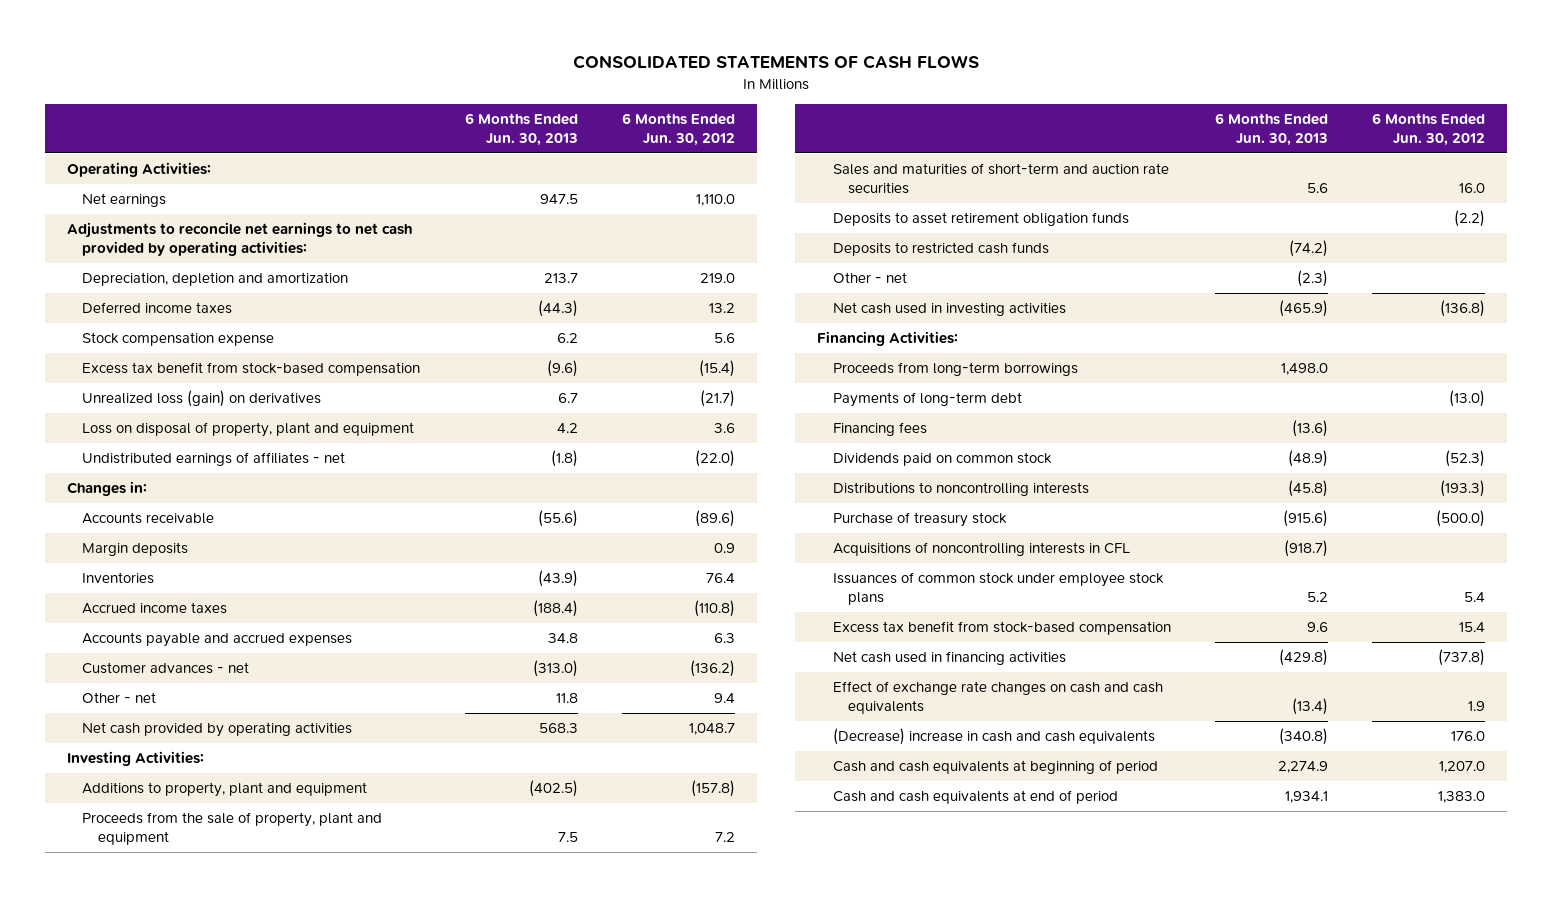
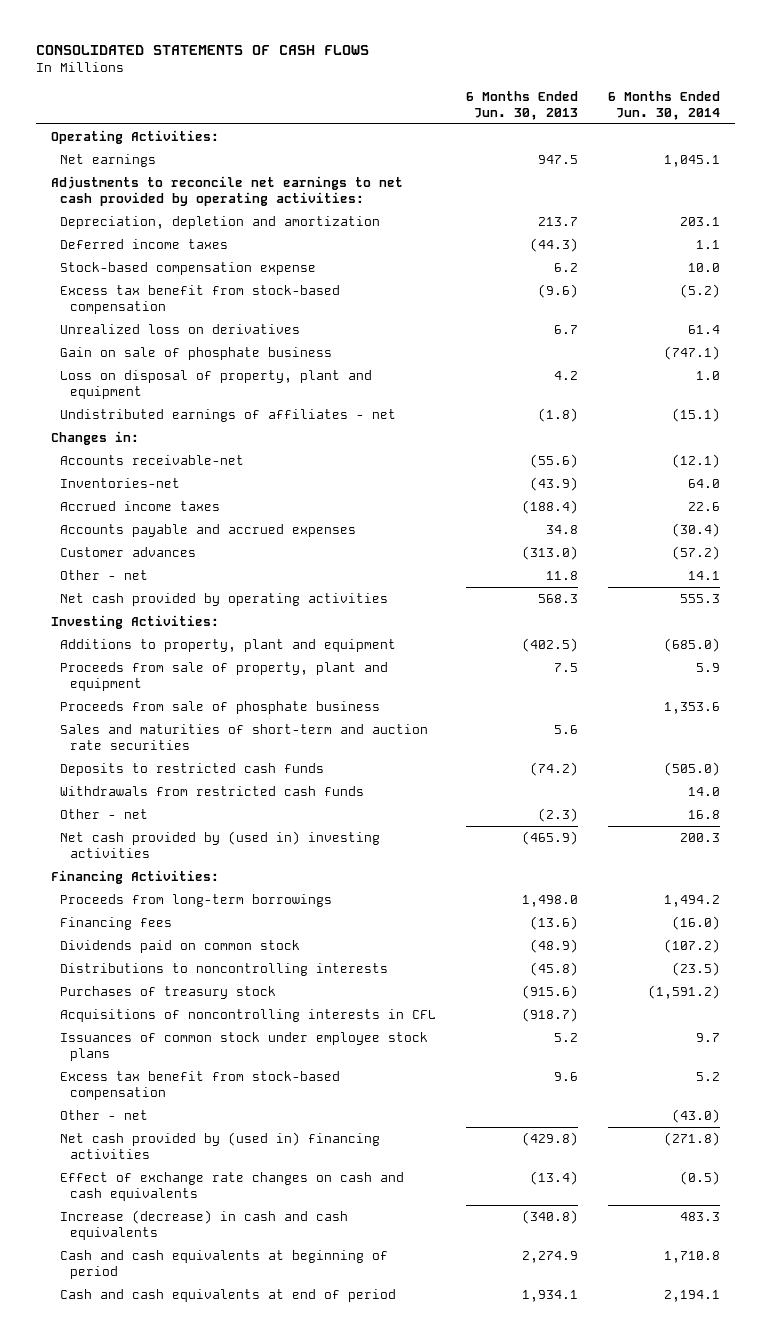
[621,112,735,146] 6 Months Ended Jun. 30, 2012 -> none
none -> [607,90,720,120] 6 Months Ended Jun. 30, 2014
[82,332,275,347] Stock compensation expense -> [60,261,317,275] Stock-based compensation expense
[82,390,322,408] Unrealized loss (gain) on derivatives -> [60,323,301,334] Unrealized loss on derivatives
none -> [60,346,333,360] Gain on sale of phosphate business
[82,542,189,557] Margin deposits -> none
[82,512,215,525] Accounts receivable -> [60,454,245,465] Accounts receivable-net
[82,572,155,585] Inventories -> [60,477,181,488] Inventories-net
[82,662,250,675] Customer advances - net -> [60,546,197,557] Customer advances
[82,812,383,845] Proceeds from the sale of property, plant and equipment -> [60,661,389,692] Proceeds from sale of property, plant and equipment
none -> [60,700,381,714] Proceeds from sale of phosphate business
[832,212,1129,227] Deposits to asset retirement obligation funds -> none
none -> [60,785,365,796] Withdrawals from restricted cash funds
[832,302,1066,317] Net cash used in investing activities -> [60,830,381,859] Net cash provided by (used in) investing activities
[832,392,1022,408] Payments of long-term debt -> none
[832,512,1007,528] Purchase of treasury stock -> [60,985,277,999] Purchases of treasury stock
none -> [60,1109,149,1120] Other - net
[832,651,1066,666] Net cash used in financing activities -> [60,1131,381,1160] Net cash provided by (used in) financing activities
[832,728,1155,746] (Decrease) increase in cash and cash equivalents -> [60,1209,349,1241] Increase (decrease) in cash and cash equivalents

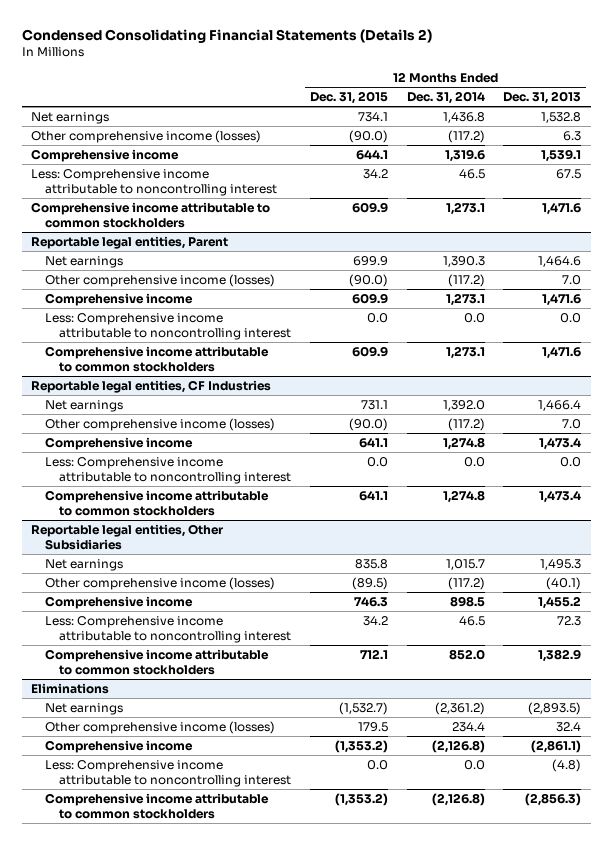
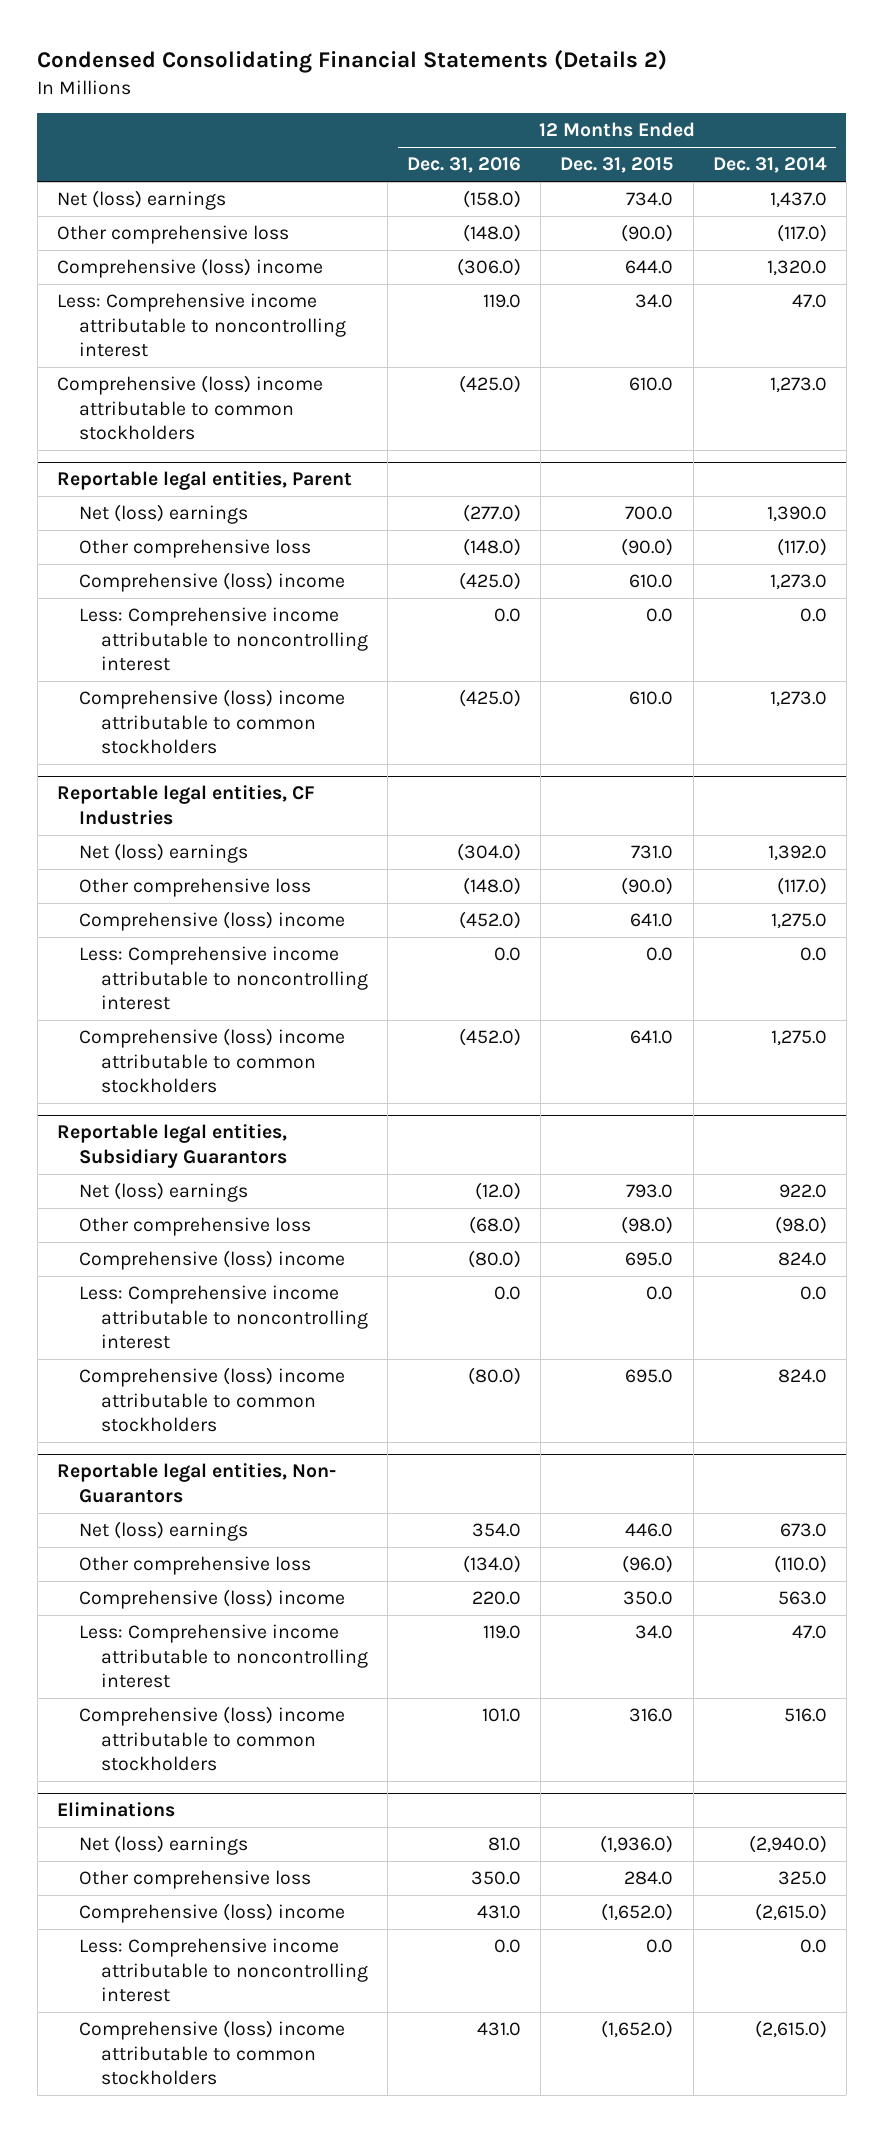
[503,90,582,104] Dec. 31, 2013 -> none
none -> [407,157,522,174] Dec. 31, 2016
[30,111,109,124] Net earnings -> [56,190,226,211] Net (loss) earnings
[357,111,388,122] 734.1 -> [626,192,674,207] 734.0
[442,111,485,123] 1,436.8 -> [769,192,827,209] 1,437.0
[30,129,261,143] Other comprehensive income (losses) -> [56,225,289,245] Other comprehensive loss
[447,129,485,143] (117.2) -> [776,224,827,243] (117.0)
[30,148,179,162] Comprehensive income -> [56,258,323,279] Comprehensive (loss) income
[355,149,388,160] 644.1 -> [625,260,674,275] 644.0
[444,148,485,162] 1,319.6 -> [766,260,827,277] 1,320.0
[362,168,388,179] 34.2 -> [635,294,674,309] 34.0
[458,168,485,179] 46.5 -> [791,294,827,309] 47.0
[30,201,270,228] Comprehensive income attributable to common stockholders -> [56,375,323,440] Comprehensive (loss) income attributable to common stockholders
[351,201,388,213] 609.9 -> [629,377,674,392] 610.0
[445,201,485,215] 1,273.1 -> [769,377,827,394] 1,273.0
[45,255,124,268] Net earnings -> [79,504,249,525] Net (loss) earnings
[352,255,388,266] 699.9 -> [625,506,674,521] 700.0
[442,255,485,267] 1,390.3 -> [766,506,827,523] 1,390.0
[45,273,276,287] Other comprehensive income (losses) -> [79,539,312,559] Other comprehensive loss
[447,273,485,287] (117.2) -> [776,538,827,557] (117.0)
[45,292,194,306] Comprehensive income -> [79,572,346,593] Comprehensive (loss) income
[351,292,388,304] 609.9 -> [629,574,674,589] 610.0
[445,292,485,306] 1,273.1 -> [769,574,827,591] 1,273.0
[45,345,270,372] Comprehensive income attributable to common stockholders -> [79,689,346,754] Comprehensive (loss) income attributable to common stockholders
[351,345,388,357] 609.9 -> [629,691,674,706] 610.0
[445,345,485,359] 1,273.1 -> [769,691,827,708] 1,273.0
[45,399,124,412] Net earnings -> [79,843,249,864] Net (loss) earnings
[360,399,388,410] 731.1 -> [631,845,674,860] 731.0
[45,417,276,431] Other comprehensive income (losses) -> [79,878,312,898] Other comprehensive loss
[447,417,485,431] (117.2) -> [776,877,827,896] (117.0)
[45,436,194,450] Comprehensive income -> [79,911,346,932] Comprehensive (loss) income
[358,437,388,448] 641.1 -> [630,913,674,928] 641.0
[442,436,485,450] 1,274.8 -> [770,913,827,930] 1,275.0
[30,523,223,550] Reportable legal entities, Other Subsidiaries -> none
[45,489,270,516] Comprehensive income attributable to common stockholders -> [79,1028,346,1093] Comprehensive (loss) income attributable to common stockholders
[358,490,388,501] 641.1 -> [630,1030,674,1045] 641.0
[442,489,485,503] 1,274.8 -> [770,1030,827,1047] 1,275.0
none -> [56,1124,288,1168] Reportable legal entities, Subsidiary Guarantors
[45,558,124,571] Net earnings -> [79,1182,249,1203] Net (loss) earnings
[354,558,388,569] 835.8 -> [626,1184,674,1199] 793.0
[445,558,485,570] 1,015.7 -> [778,1184,827,1199] 922.0
[45,576,276,590] Other comprehensive income (losses) -> [79,1217,312,1237] Other comprehensive loss
[351,576,388,590] (89.5) -> [621,1216,674,1235] (98.0)
[447,576,485,590] (117.2) -> [774,1216,827,1235] (98.0)
[45,595,194,609] Comprehensive income -> [79,1250,346,1271] Comprehensive (loss) income
[353,596,388,607] 746.3 -> [625,1252,674,1267] 695.0
[449,595,485,607] 898.5 -> [777,1252,827,1267] 824.0
[362,615,388,626] 34.2 -> [646,1286,674,1301] 0.0
[458,615,485,626] 46.5 -> [799,1286,827,1301] 0.0
[45,648,270,675] Comprehensive income attributable to common stockholders -> [79,1367,346,1432] Comprehensive (loss) income attributable to common stockholders
[359,648,388,659] 712.1 -> [625,1369,674,1384] 695.0
[448,648,485,660] 852.0 -> [777,1369,827,1384] 824.0
none -> [56,1463,336,1503] Reportable legal entities, Non- Guarantors
none -> [79,1521,249,1542] Net (loss) earnings
none -> [79,1556,312,1576] Other comprehensive loss
none -> [79,1589,346,1610] Comprehensive (loss) income
none -> [79,1624,369,1688] Less: Comprehensive income attributable to noncontrolling interest
none -> [79,1706,346,1771] Comprehensive (loss) income attributable to common stockholders
[45,702,124,715] Net earnings -> [79,1835,249,1856] Net (loss) earnings
[338,701,388,715] (1,532.7) -> [600,1835,674,1854] (1,936.0)
[434,701,485,715] (2,361.2) -> [748,1835,827,1854] (2,940.0)
[45,720,276,734] Other comprehensive income (losses) -> [79,1870,312,1890] Other comprehensive loss
[357,721,388,732] 179.5 -> [624,1871,674,1886] 284.0
[451,721,485,732] 234.4 -> [777,1871,827,1886] 325.0
[45,739,194,753] Comprehensive income -> [79,1903,346,1924] Comprehensive (loss) income
[334,739,388,753] (1,353.2) -> [601,1903,674,1922] (1,652.0)
[431,739,485,753] (2,126.8) -> [754,1903,827,1922] (2,615.0)
[45,792,270,819] Comprehensive income attributable to common stockholders -> [79,2020,346,2085] Comprehensive (loss) income attributable to common stockholders
[334,792,388,806] (1,353.2) -> [601,2020,674,2039] (1,652.0)
[431,792,485,806] (2,126.8) -> [754,2020,827,2039] (2,615.0)

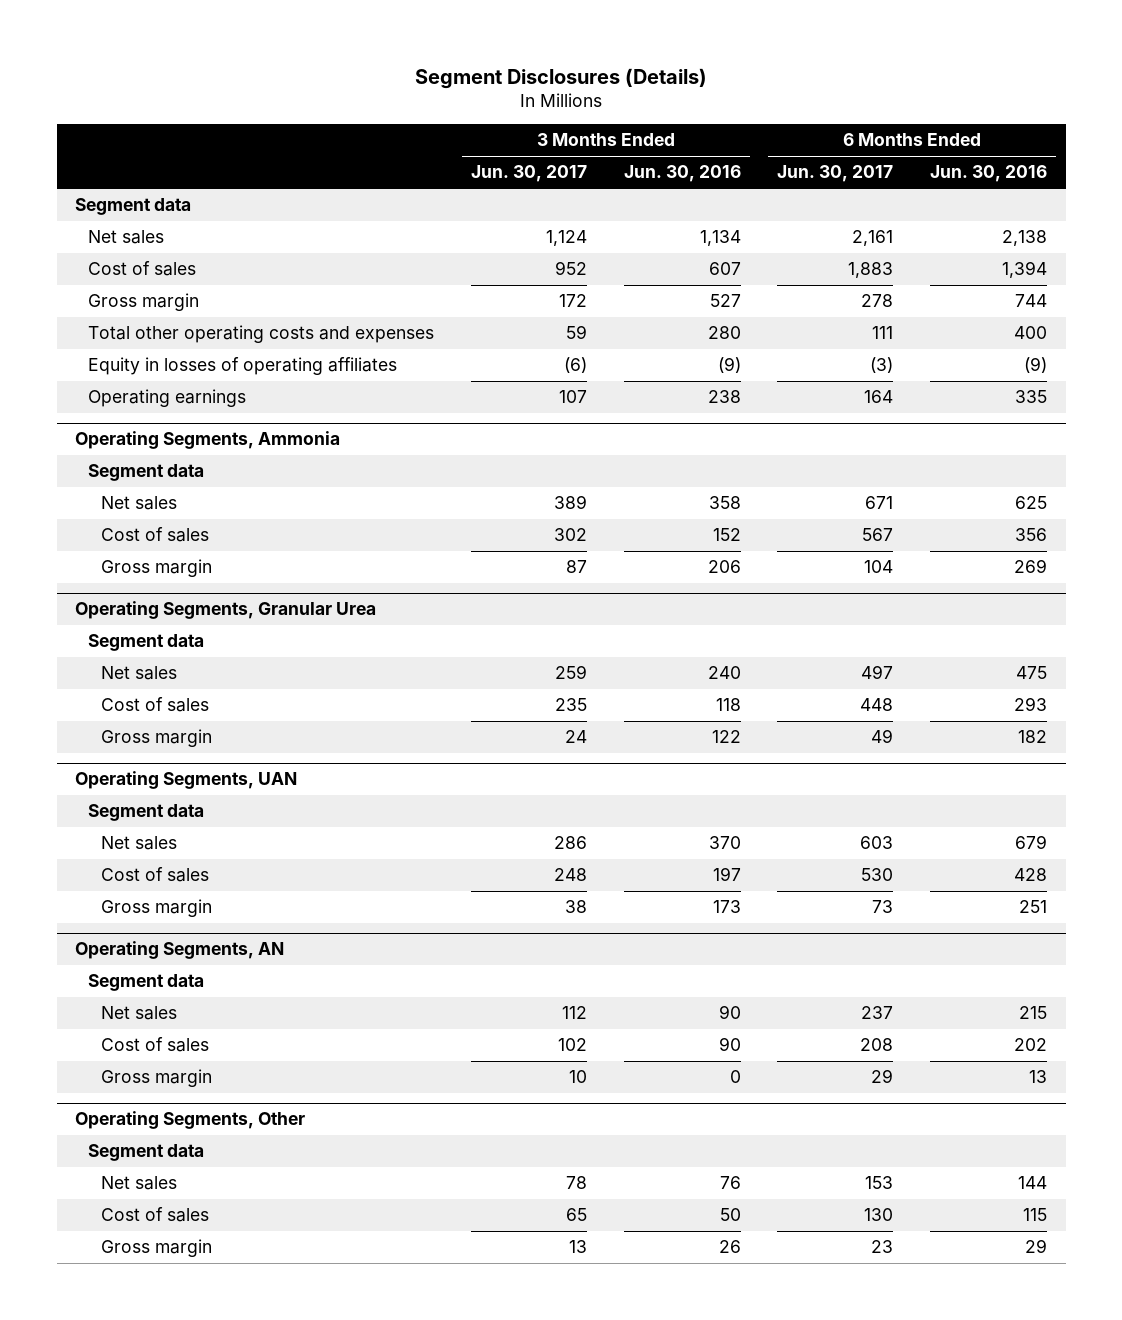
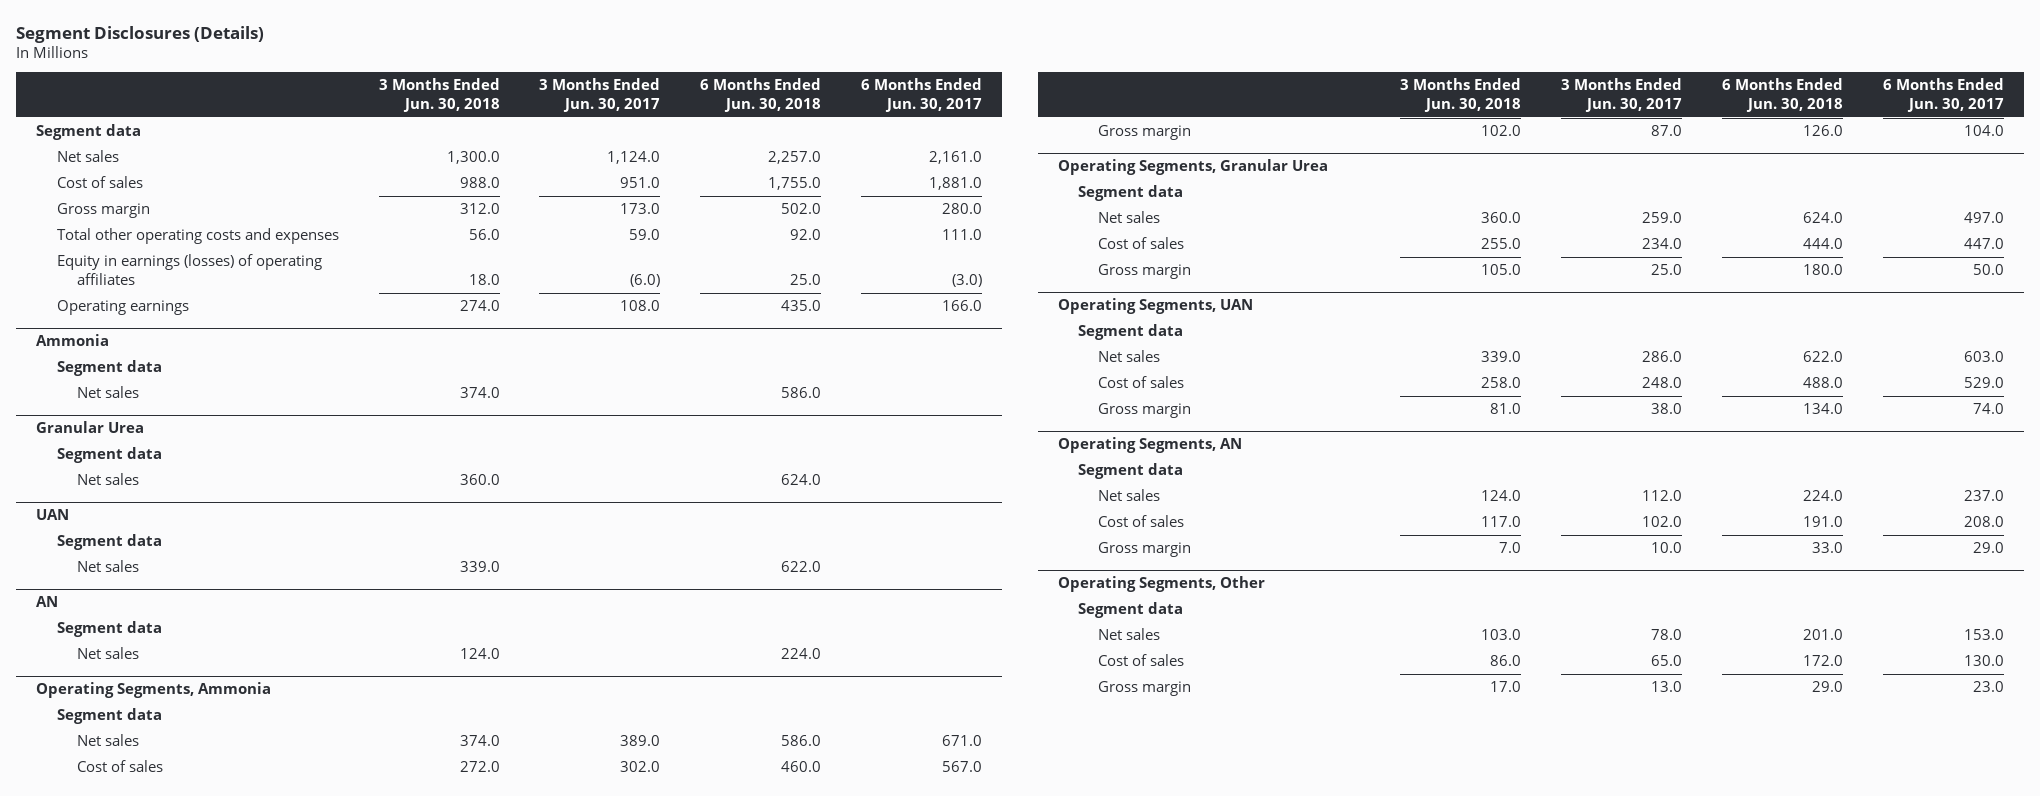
[623,165,741,183] Jun. 30, 2016 -> none
[930,165,1048,183] Jun. 30, 2016 -> none
none -> [378,78,500,112] 3 Months Ended Jun. 30, 2018
none -> [700,78,822,112] 6 Months Ended Jun. 30, 2018
[545,230,587,247] 1,124 -> [607,151,661,165] 1,124.0
[852,230,894,247] 2,161 -> [929,151,983,165] 2,161.0
[554,261,587,276] 952 -> [620,177,661,189] 951.0
[848,262,894,279] 1,883 -> [929,177,983,191] 1,881.0
[558,294,587,308] 172 -> [620,203,661,215] 173.0
[861,294,894,308] 278 -> [942,203,983,215] 280.0
[565,325,587,340] 59 -> [629,229,661,241] 59.0
[872,326,894,340] 111 -> [942,229,983,241] 111.0
[88,357,398,376] Equity in losses of operating affiliates -> [56,254,322,285] Equity in earnings (losses) of operating affiliates
[563,357,587,374] (6) -> [630,273,661,287] (6.0)
[870,357,894,374] (3) -> [952,273,983,287] (3.0)
[558,390,587,404] 107 -> [620,300,661,312] 108.0
[864,390,894,404] 164 -> [942,300,983,312] 166.0
none -> [36,334,110,347] Ammonia
none -> [56,360,162,377] Segment data
none -> [76,386,139,399] Net sales
none -> [36,421,145,434] Granular Urea
none -> [56,447,162,464] Segment data
none -> [76,473,139,486] Net sales
none -> [36,509,70,521] UAN
none -> [56,534,162,551] Segment data
none -> [76,560,139,573] Net sales
none -> [36,596,59,608] AN
none -> [56,621,162,638] Segment data
none -> [76,647,139,660] Net sales
[553,495,587,510] 389 -> [620,735,661,747] 389.0
[865,496,894,510] 671 -> [942,735,983,747] 671.0
[553,528,587,542] 302 -> [620,761,661,773] 302.0
[862,528,894,542] 567 -> [942,761,983,773] 567.0
[565,560,587,574] 87 -> [1651,125,1683,137] 87.0
[864,560,894,574] 104 -> [1963,125,2004,137] 104.0
[554,665,587,680] 259 -> [1642,212,1683,224] 259.0
[861,665,894,680] 497 -> [1963,212,2004,224] 497.0
[554,698,587,712] 235 -> [1642,238,1683,250] 234.0
[860,698,894,712] 448 -> [1963,238,2004,250] 447.0
[564,730,587,744] 24 -> [1651,264,1683,276] 25.0
[871,729,894,744] 49 -> [1972,264,2004,276] 50.0
[553,836,587,850] 286 -> [1642,351,1683,363] 286.0
[860,836,894,850] 603 -> [1963,351,2004,363] 603.0
[553,868,587,882] 248 -> [1642,377,1683,389] 248.0
[861,868,894,882] 530 -> [1963,377,2004,389] 529.0
[564,900,587,914] 38 -> [1651,403,1683,415] 38.0
[872,900,894,914] 73 -> [1972,403,2004,415] 74.0
[561,1006,587,1020] 112 -> [1642,490,1683,502] 112.0
[861,1006,894,1020] 237 -> [1963,490,2004,502] 237.0
[557,1038,587,1052] 102 -> [1642,516,1683,528] 102.0
[860,1038,894,1052] 208 -> [1963,516,2004,528] 208.0
[568,1070,587,1084] 10 -> [1651,542,1683,554] 10.0
[871,1069,894,1084] 29 -> [1972,542,2004,554] 29.0
[565,1176,587,1190] 78 -> [1651,629,1683,641] 78.0
[865,1176,894,1190] 153 -> [1963,629,2004,641] 153.0
[565,1208,587,1222] 65 -> [1651,655,1683,667] 65.0
[864,1208,894,1222] 130 -> [1963,655,2004,667] 130.0
[568,1240,587,1254] 13 -> [1651,681,1683,693] 13.0
[871,1240,894,1254] 23 -> [1972,681,2004,693] 23.0

